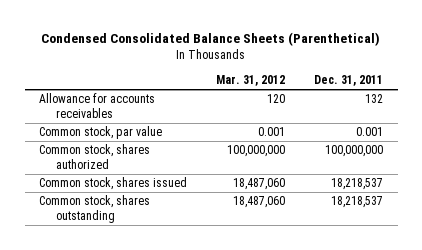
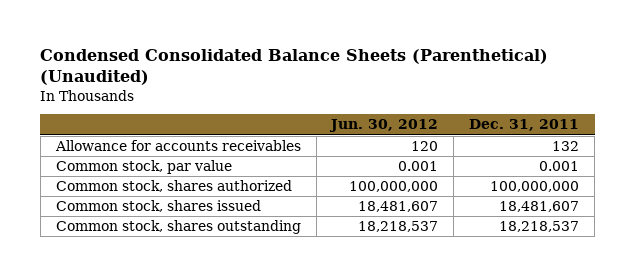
[41,32,381,47] Condensed Consolidated Balance Sheets (Parenthetical) -> [40,49,549,86] Condensed Consolidated Balance Sheets (Parenthetical) (Unaudited)
[216,75,286,87] Mar. 31, 2012 -> none
none -> [329,119,439,133] Jun. 30, 2012
[331,178,384,191] 18,218,537 -> [499,201,580,213] 18,481,607

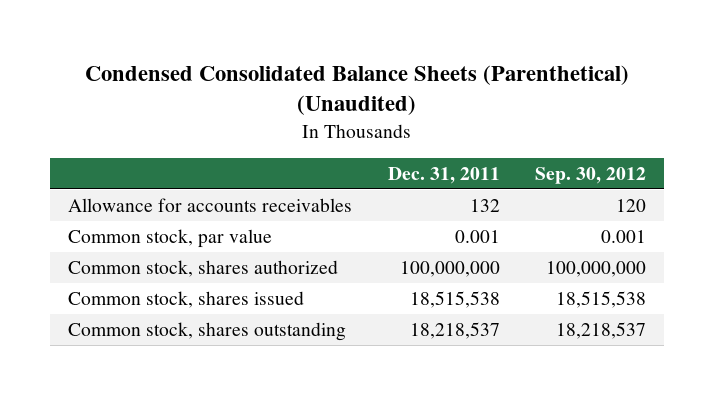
[329,119,439,133] Jun. 30, 2012 -> none
none -> [535,166,647,184] Sep. 30, 2012
[499,201,580,213] 18,481,607 -> [409,291,500,309] 18,515,538

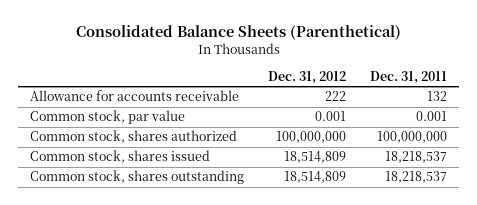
[85,64,630,116] Condensed Consolidated Balance Sheets (Parenthetical) (Unaudited) -> [75,25,401,41] Consolidated Balance Sheets (Parenthetical)
[535,166,647,184] Sep. 30, 2012 -> none
none -> [268,71,347,85] Dec. 31, 2012
[67,198,352,213] Allowance for accounts receivables -> [29,90,239,102] Allowance for accounts receivable
[409,291,500,309] 18,515,538 -> [385,151,448,164] 18,218,537

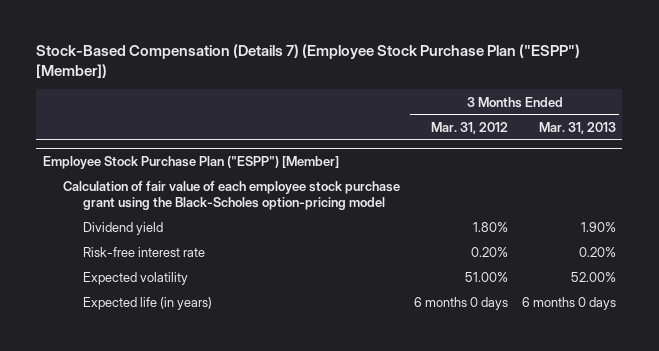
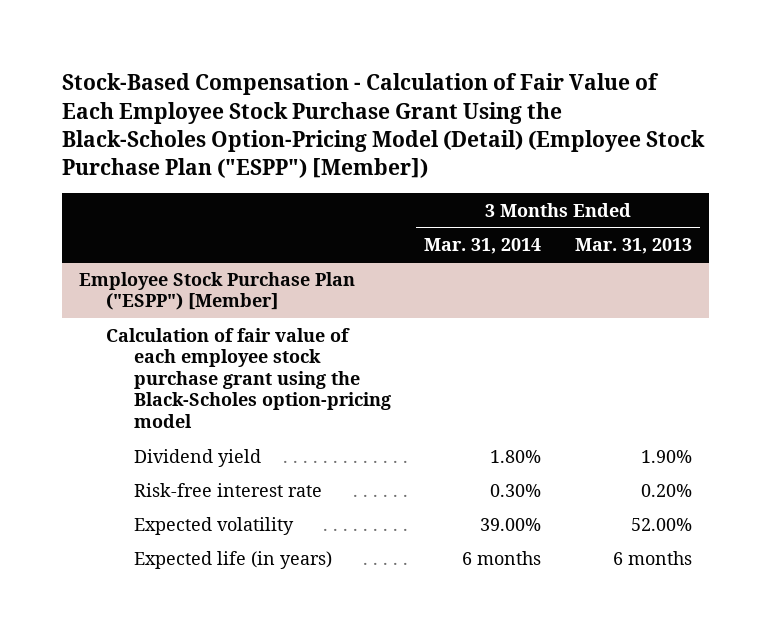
[36,44,581,79] Stock-Based Compensation (Details 7) (Employee Stock Purchase Plan ("ESPP") [Member]) -> [62,73,706,179] Stock-Based Compensation - Calculation of Fair Value of Each Employee Stock Purchase Grant Using the Black-Scholes Option-Pricing Model (Detail) (Employee Stock Purchase Plan ("ESPP") [Member])
[430,121,508,134] Mar. 31, 2012 -> none
none -> [424,237,542,254] Mar. 31, 2014
[521,297,616,311] 6 months 0 days -> [612,550,692,565] 6 months

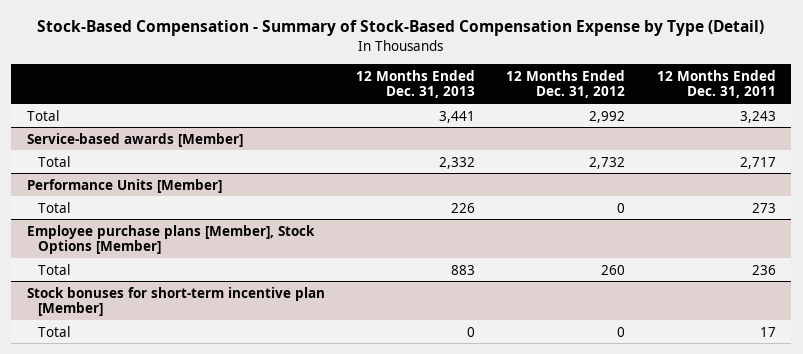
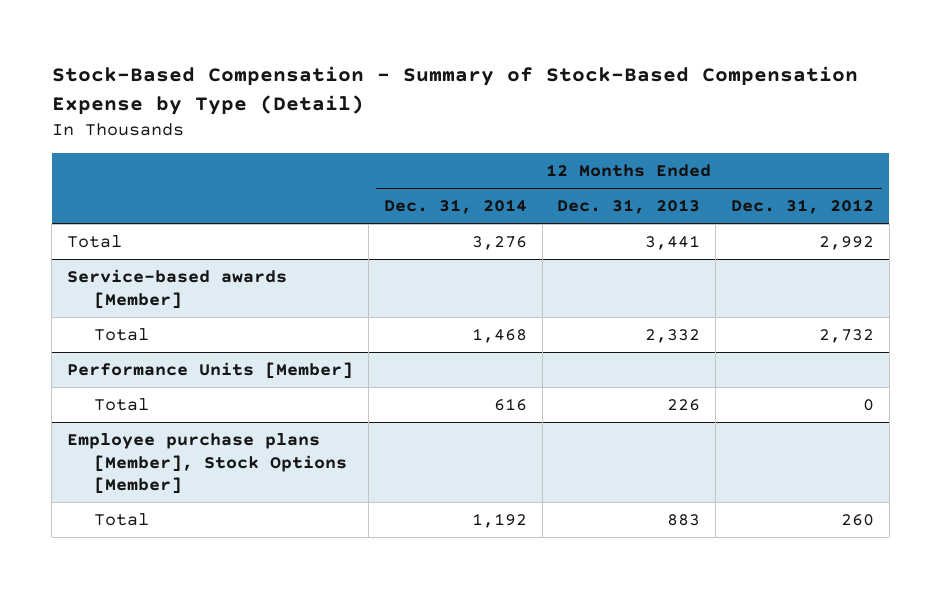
[656,69,776,99] 12 Months Ended Dec. 31, 2011 -> none
none -> [383,199,527,215] Dec. 31, 2014
[26,286,325,317] Stock bonuses for short-term incentive plan [Member] -> none
[37,325,70,337] Total -> none

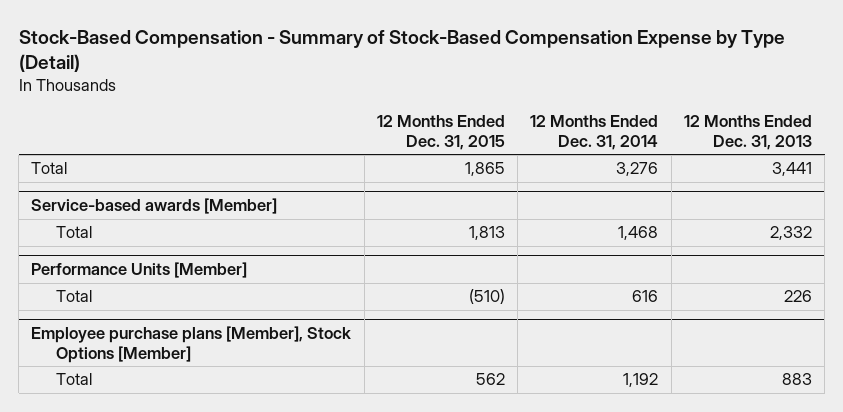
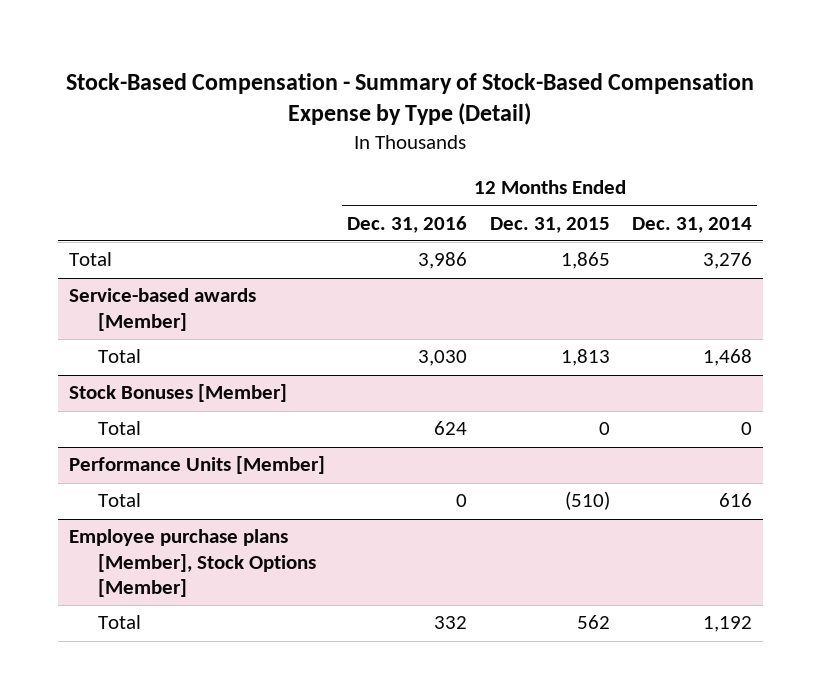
[684,115,813,150] 12 Months Ended Dec. 31, 2013 -> none
none -> [347,215,468,233] Dec. 31, 2016
none -> [68,384,287,403] Stock Bonuses [Member]
none -> [97,421,141,436] Total

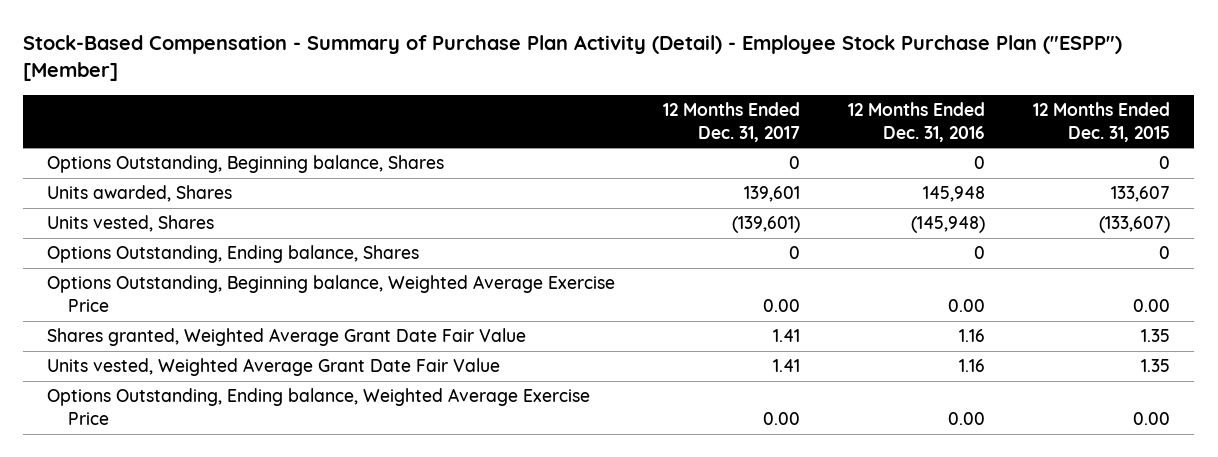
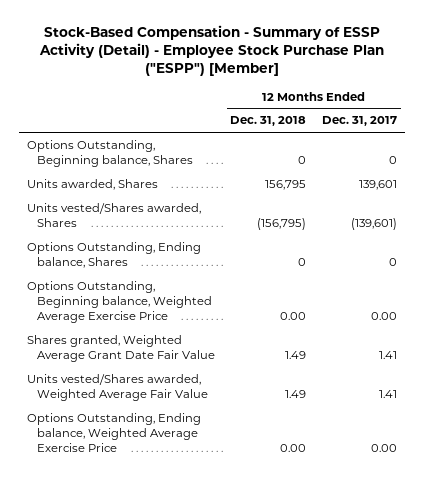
[23,35,1123,82] Stock-Based Compensation - Summary of Purchase Plan Activity (Detail) - Employee Stock Purchase Plan ("ESPP") [Member] -> [39,25,385,77] Stock-Based Compensation - Summary of ESSP Activity (Detail) - Employee Stock Purchase Plan ("ESPP") [Member]
[848,102,986,142] 12 Months Ended Dec. 31, 2016 -> none
[1033,102,1171,142] 12 Months Ended Dec. 31, 2015 -> none
none -> [230,116,307,127] Dec. 31, 2018
[47,215,215,233] Units vested, Shares -> [27,202,202,227] Units vested/Shares awarded, Shares
[47,358,501,377] Units vested, Weighted Average Grant Date Fair Value -> [27,373,208,401] Units vested/Shares awarded, Weighted Average Fair Value

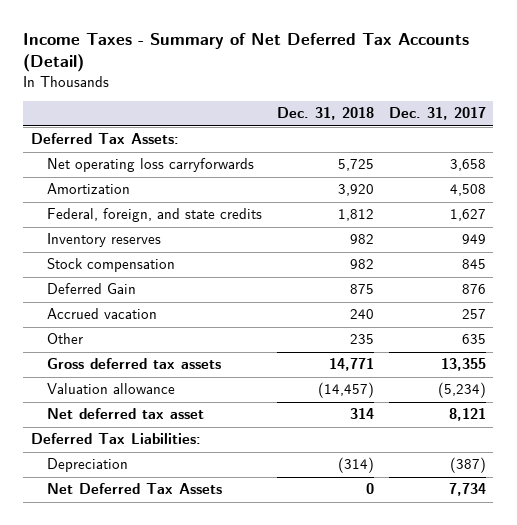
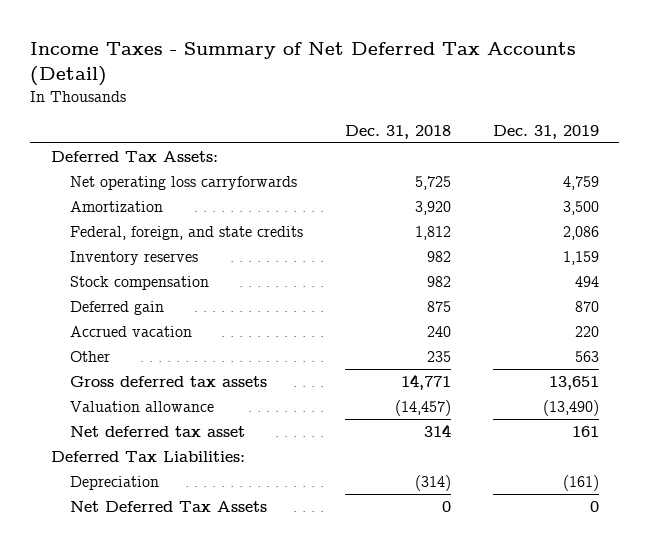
[388,107,486,121] Dec. 31, 2017 -> none
none -> [492,124,599,139] Dec. 31, 2019
[46,283,136,295] Deferred Gain -> [70,300,165,315] Deferred gain

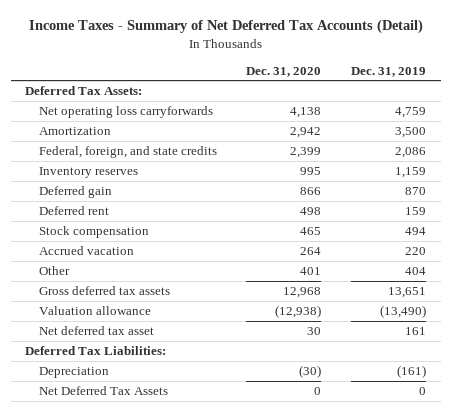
[345,124,452,139] Dec. 31, 2018 -> none
none -> [246,66,322,77] Dec. 31, 2020
none -> [38,206,109,216] Deferred rent
[70,275,210,290] Stock compensation -> [38,226,149,239] Stock compensation
[574,350,599,362] 563 -> [404,267,426,276] 404

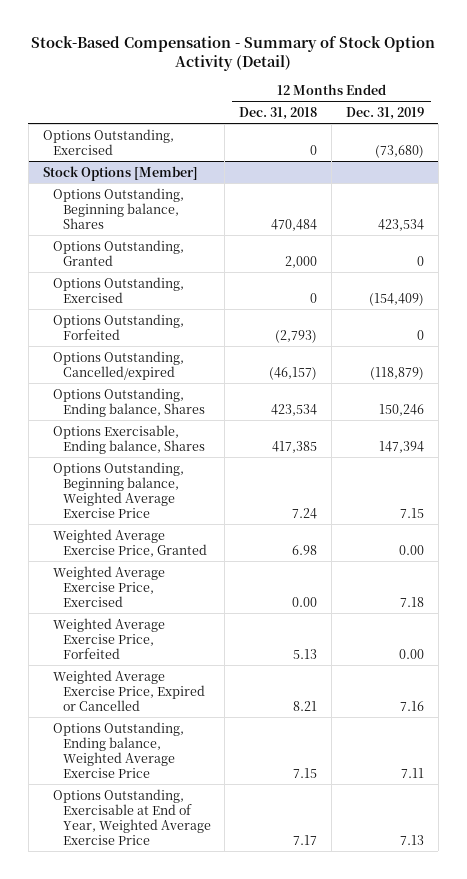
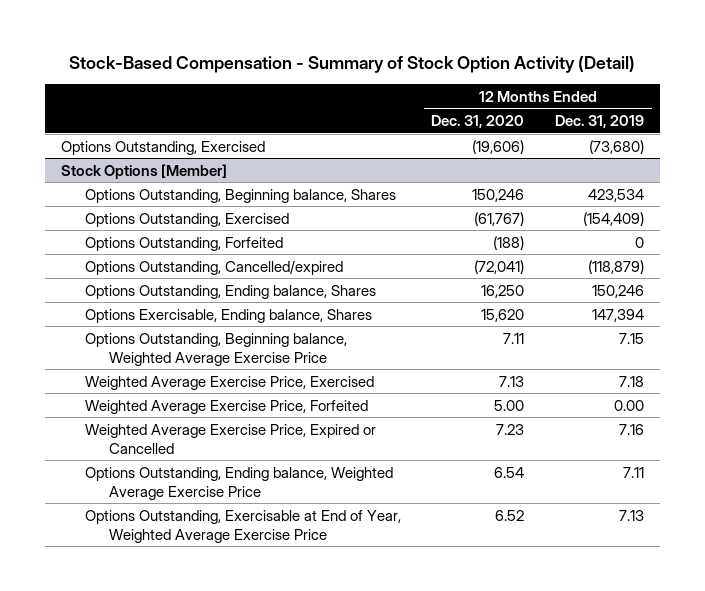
[239,106,318,120] Dec. 31, 2018 -> none
none -> [431,115,525,129] Dec. 31, 2020
[52,239,184,266] Options Outstanding, Granted -> none
[52,528,207,557] Weighted Average Exercise Price, Granted -> none

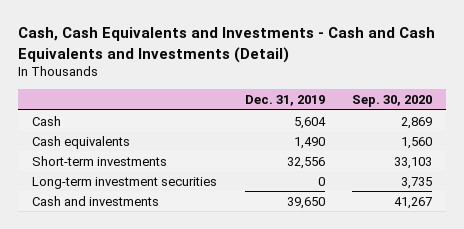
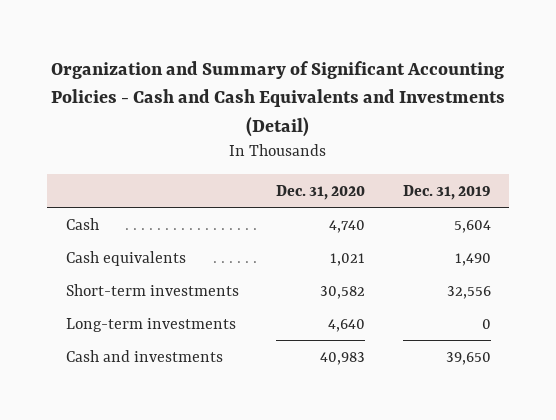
[18,27,436,63] Cash, Cash Equivalents and Investments - Cash and Cash Equivalents and Investments (Detail) -> [51,61,506,137] Organization and Summary of Significant Accounting Policies - Cash and Cash Equivalents and Investments (Detail)
[352,95,433,108] Sep. 30, 2020 -> none
none -> [276,184,366,200] Dec. 31, 2020
[32,176,218,189] Long-term investment securities -> [65,317,236,332] Long-term investments

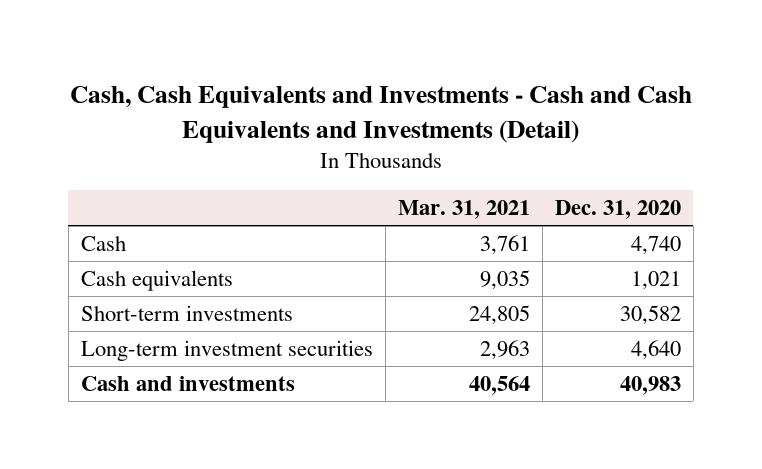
[51,61,506,137] Organization and Summary of Significant Accounting Policies - Cash and Cash Equivalents and Investments (Detail) -> [69,86,692,143] Cash, Cash Equivalents and Investments - Cash and Cash Equivalents and Investments (Detail)
[402,184,491,200] Dec. 31, 2019 -> none
none -> [397,199,530,219] Mar. 31, 2021
[65,317,236,332] Long-term investments -> [80,339,373,361] Long-term investment securities

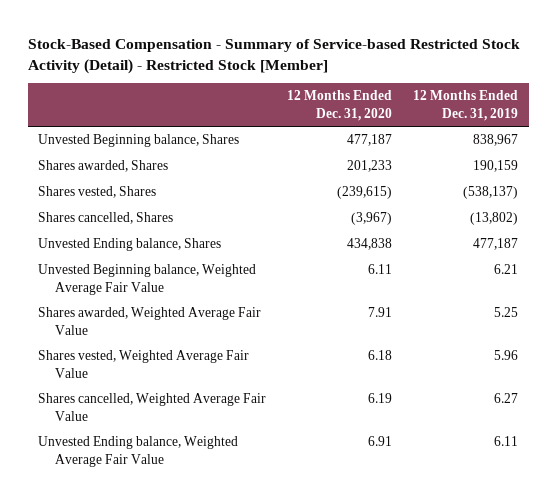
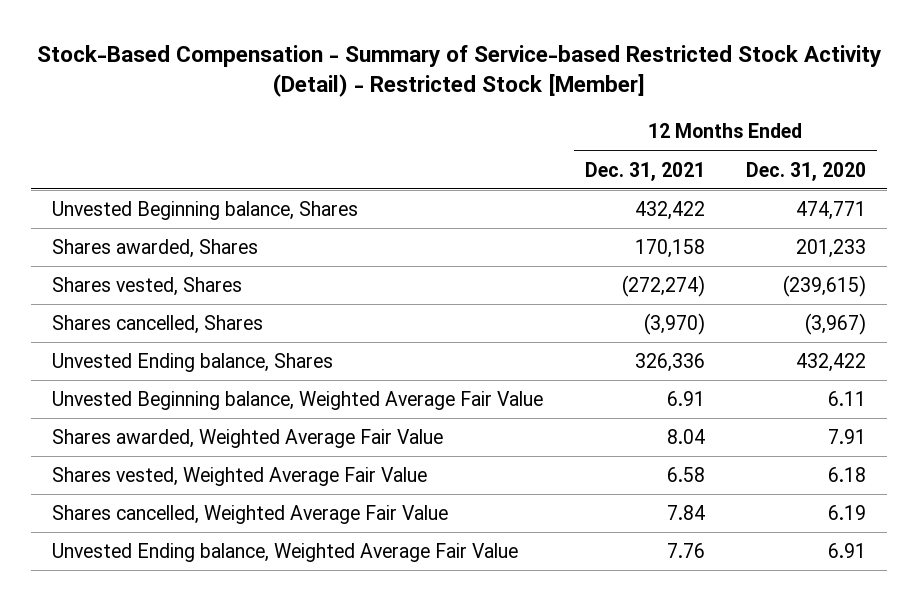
[413,90,519,121] 12 Months Ended Dec. 31, 2019 -> none
none -> [584,161,705,181] Dec. 31, 2021
[347,134,393,147] 477,187 -> [796,201,867,221] 474,771
[347,238,393,251] 434,838 -> [796,353,867,373] 432,422

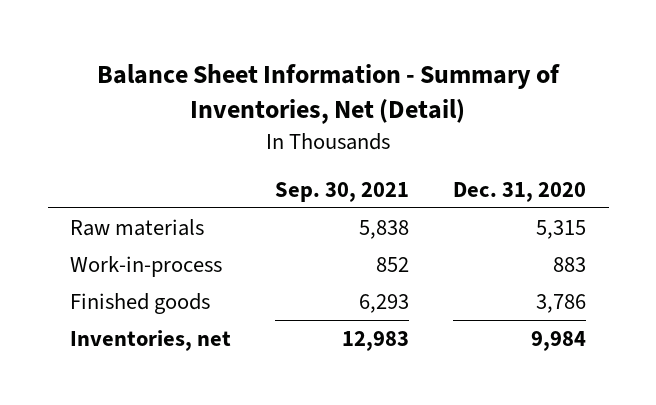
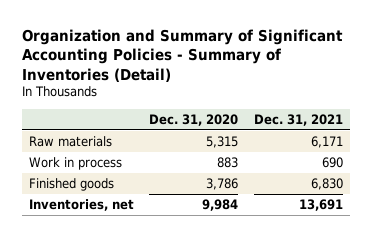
[97,63,561,124] Balance Sheet Information - Summary of Inventories, Net (Detail) -> [21,28,343,82] Organization and Summary of Significant Accounting Policies - Summary of Inventories (Detail)
[275,181,410,202] Sep. 30, 2021 -> none
none -> [253,113,343,126] Dec. 31, 2021
[69,255,222,277] Work-in-process -> [29,156,123,170] Work in process

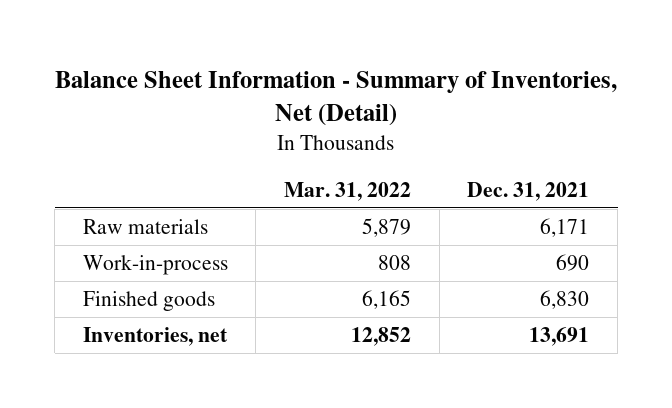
[21,28,343,82] Organization and Summary of Significant Accounting Policies - Summary of Inventories (Detail) -> [55,70,618,126] Balance Sheet Information - Summary of Inventories, Net (Detail)
[149,113,239,126] Dec. 31, 2020 -> none
none -> [284,181,412,201] Mar. 31, 2022
[29,156,123,170] Work in process -> [82,255,228,276] Work-in-process

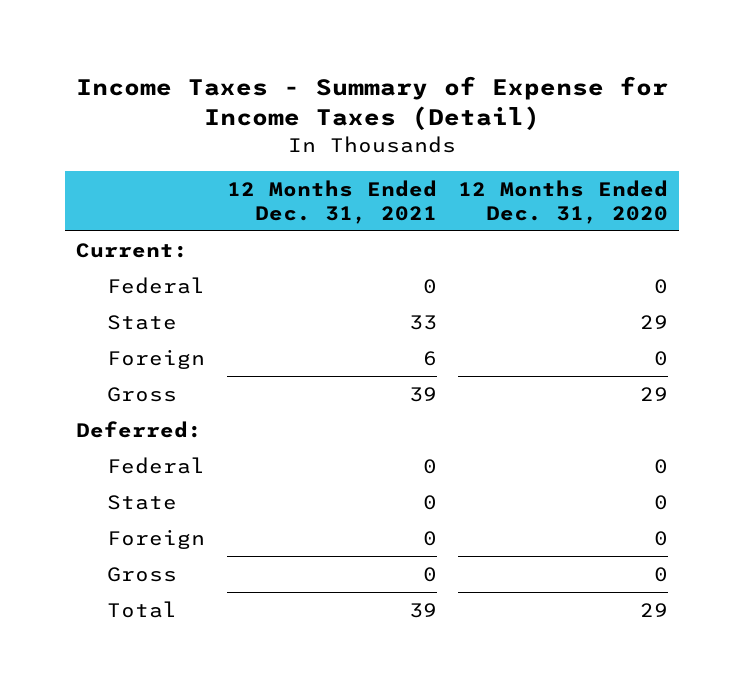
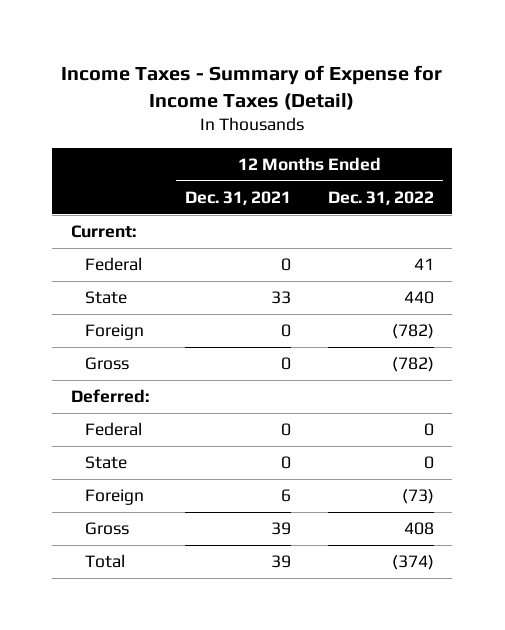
[458,179,669,224] 12 Months Ended Dec. 31, 2020 -> none
none -> [328,190,435,205] Dec. 31, 2022
[106,528,205,549] Foreign -> [84,324,144,341] Foreign
[106,566,177,582] Gross -> [84,357,129,371] Gross
[106,348,205,369] Foreign -> [84,489,144,506] Foreign
[106,386,177,402] Gross -> [84,522,129,536] Gross

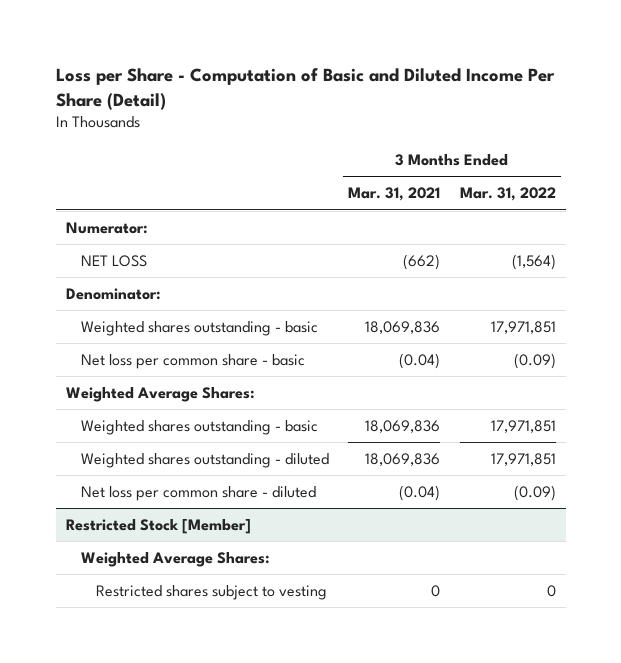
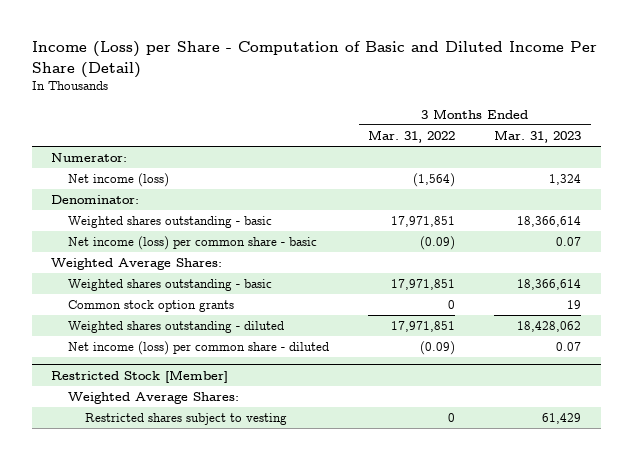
[55,67,555,110] Loss per Share - Computation of Basic and Diluted Income Per Share (Detail) -> [31,41,597,78] Income (Loss) per Share - Computation of Basic and Diluted Income Per Share (Detail)
[348,187,441,202] Mar. 31, 2021 -> none
none -> [494,129,582,143] Mar. 31, 2023
[80,254,147,267] NET LOSS -> [68,173,170,188] Net income (loss)
[80,353,305,369] Net loss per common share - basic -> [68,236,318,251] Net income (loss) per common share - basic
none -> [68,300,235,313] Common stock option grants
[80,485,316,501] Net loss per common share - diluted -> [68,341,330,356] Net income (loss) per common share - diluted

